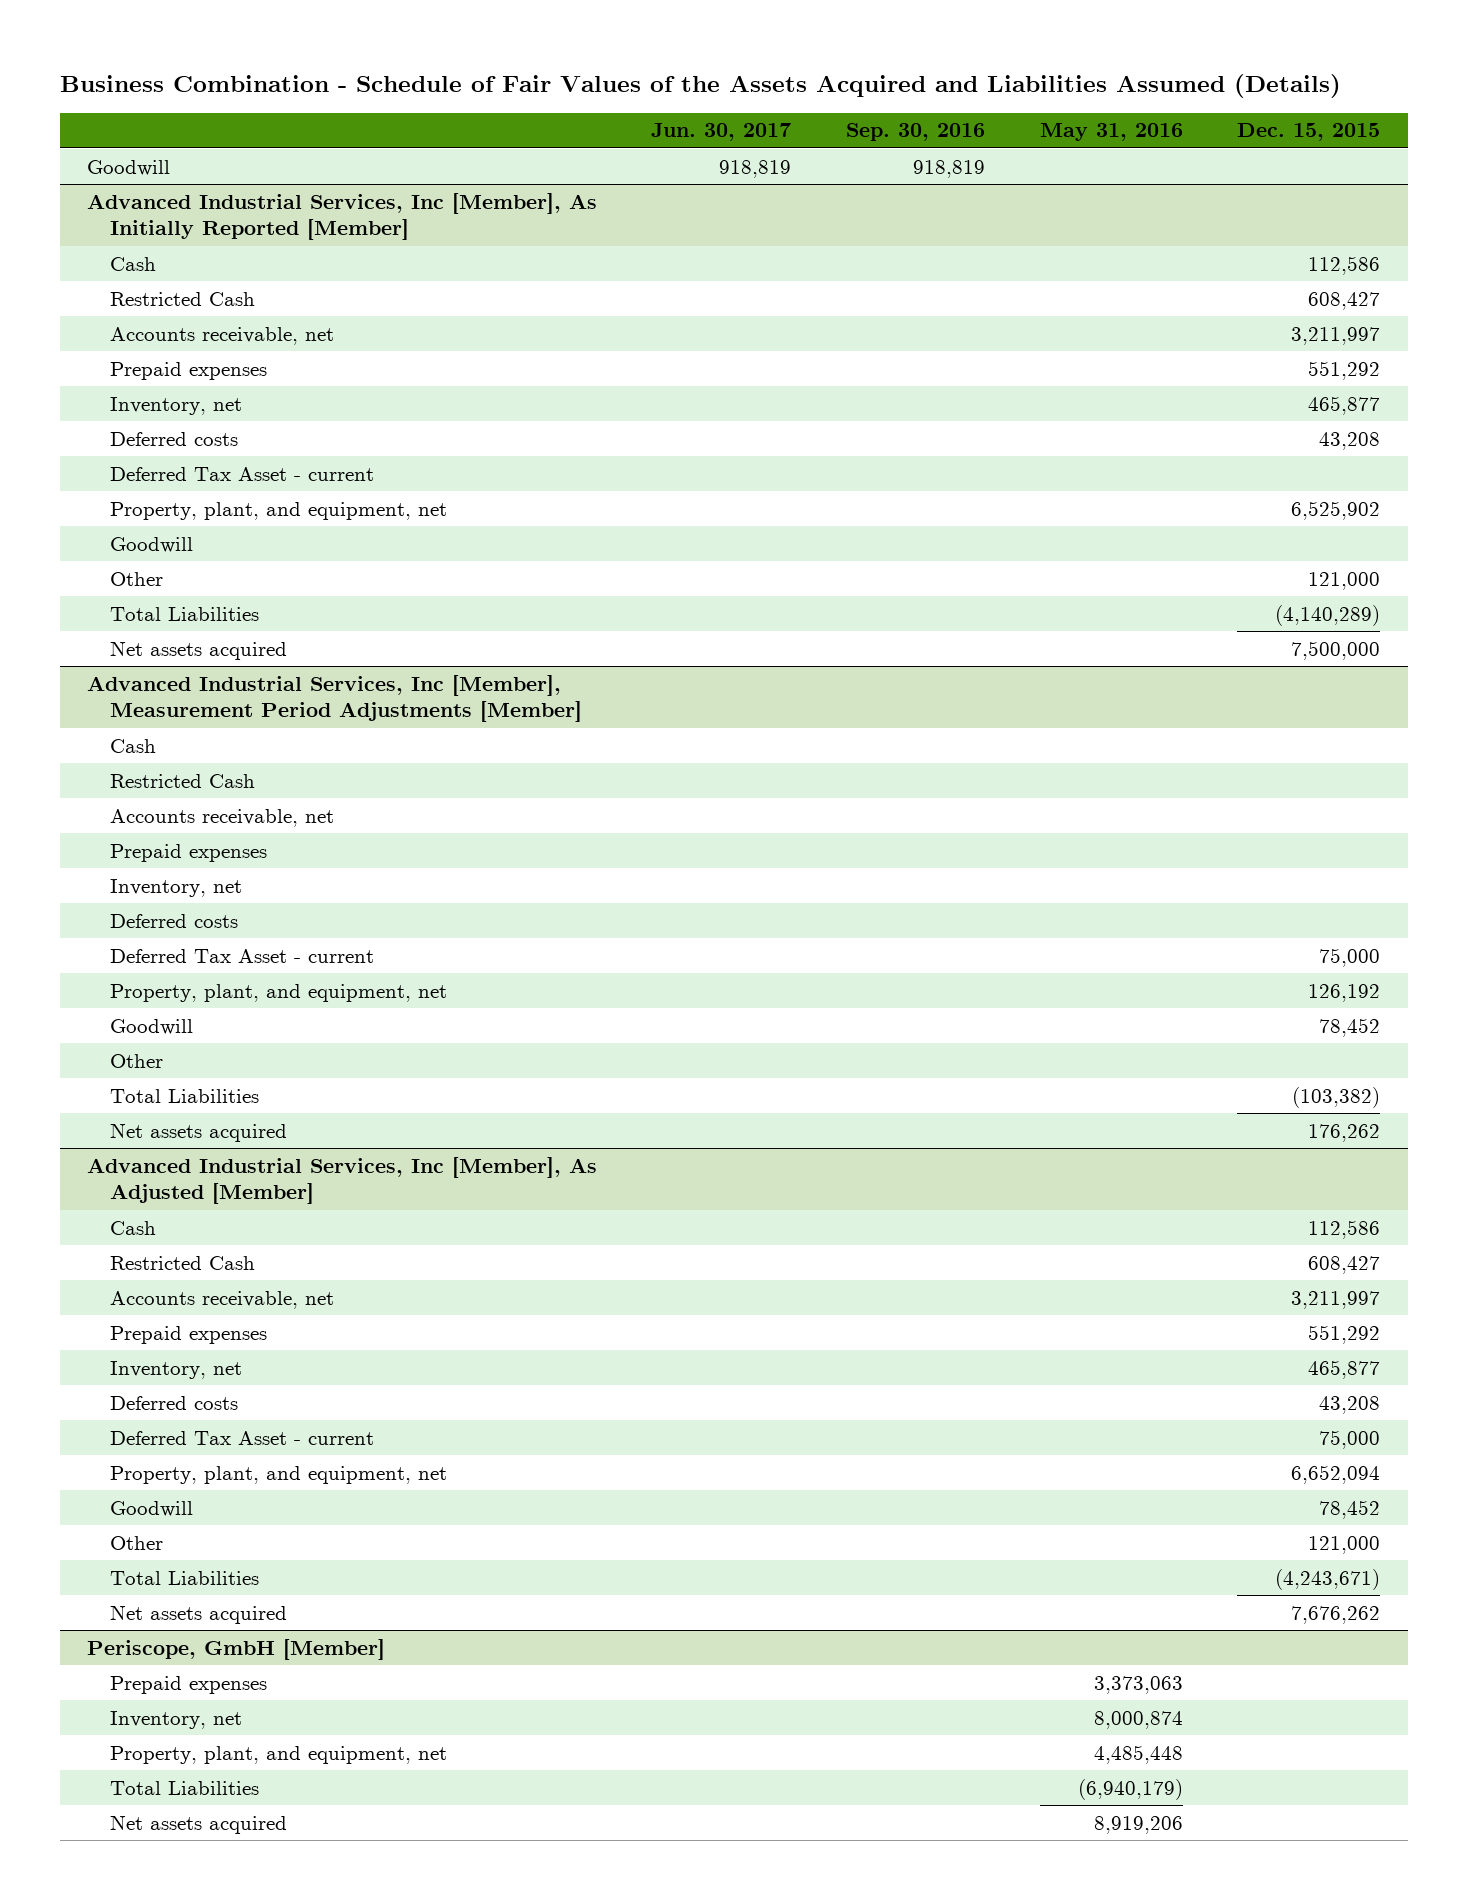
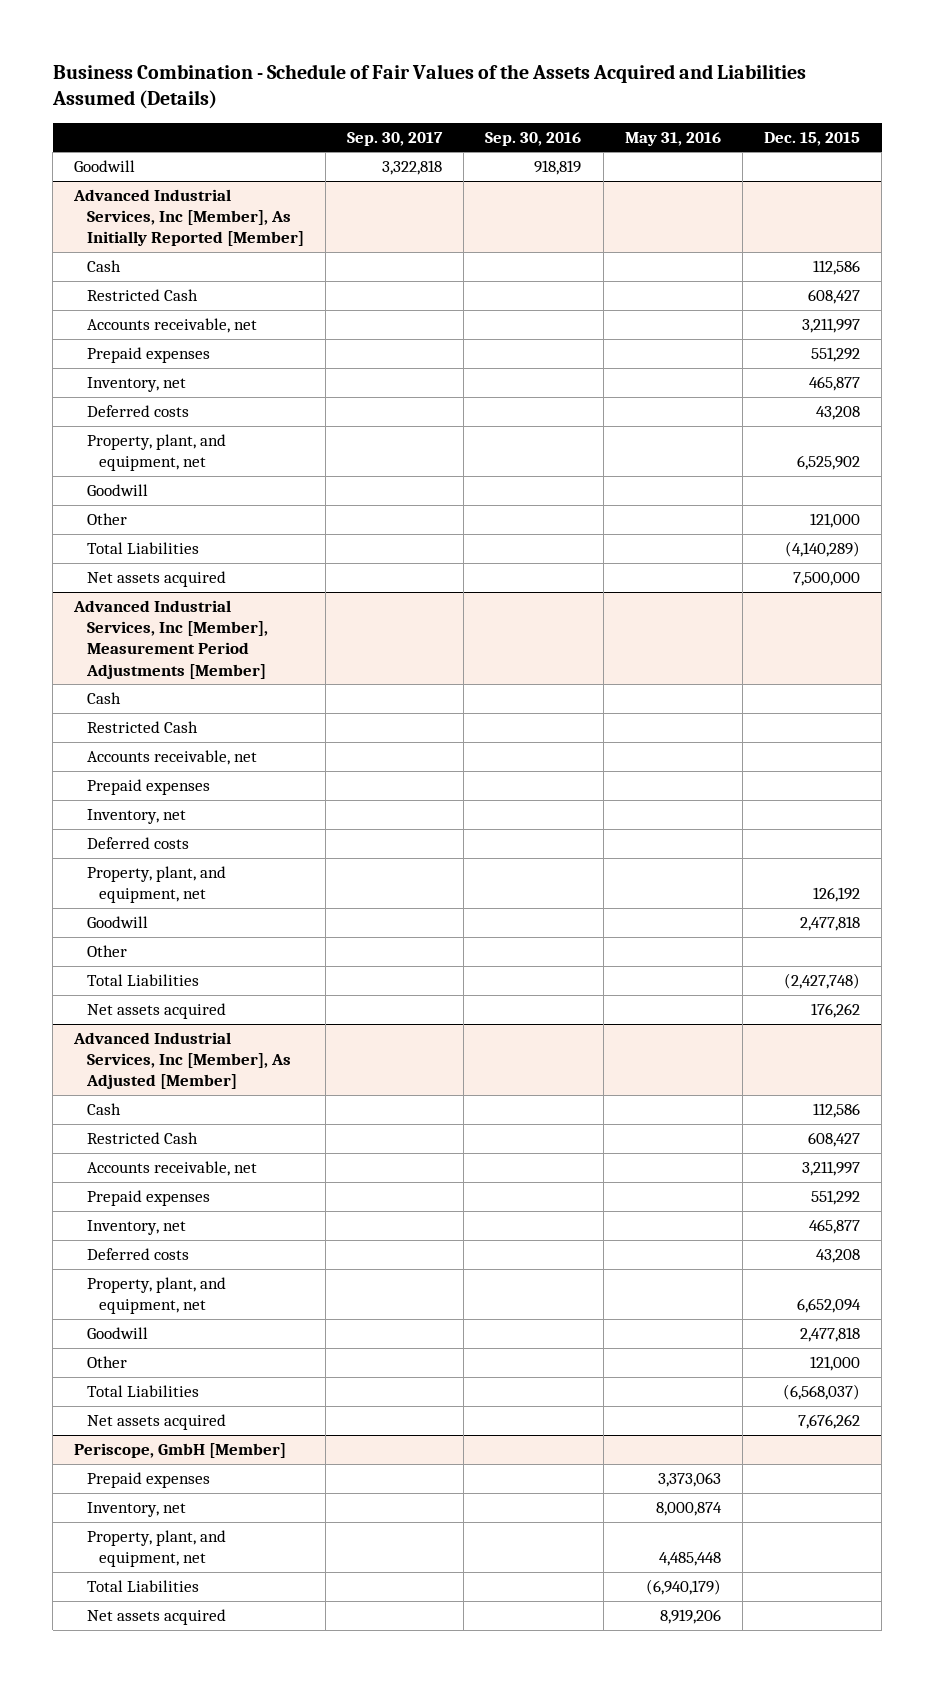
[651,123,792,142] Jun. 30, 2017 -> none
none -> [347,131,444,146] Sep. 30, 2017
[109,466,374,481] Deferred Tax Asset - current -> none
[109,948,374,963] Deferred Tax Asset - current -> none
[1319,1017,1381,1037] 78,452 -> [800,916,861,932] 2,477,818
[1292,1086,1381,1108] (103,382) -> [784,973,861,990] (2,427,748)
[109,1430,374,1445] Deferred Tax Asset - current -> none
[1319,1499,1381,1519] 78,452 -> [800,1327,861,1343] 2,477,818
[1275,1568,1381,1590] (4,243,671) -> [783,1384,861,1401] (6,568,037)

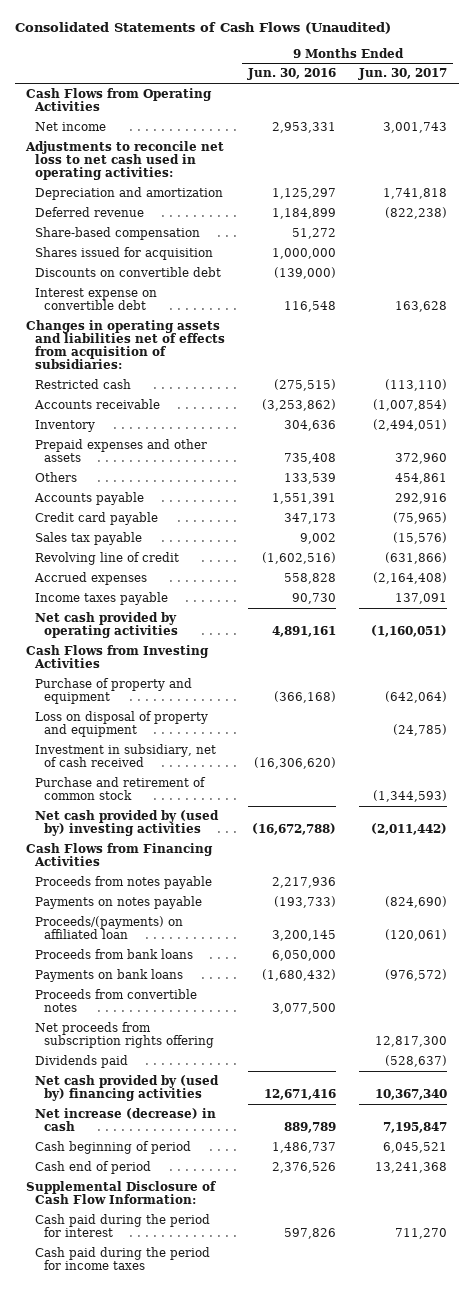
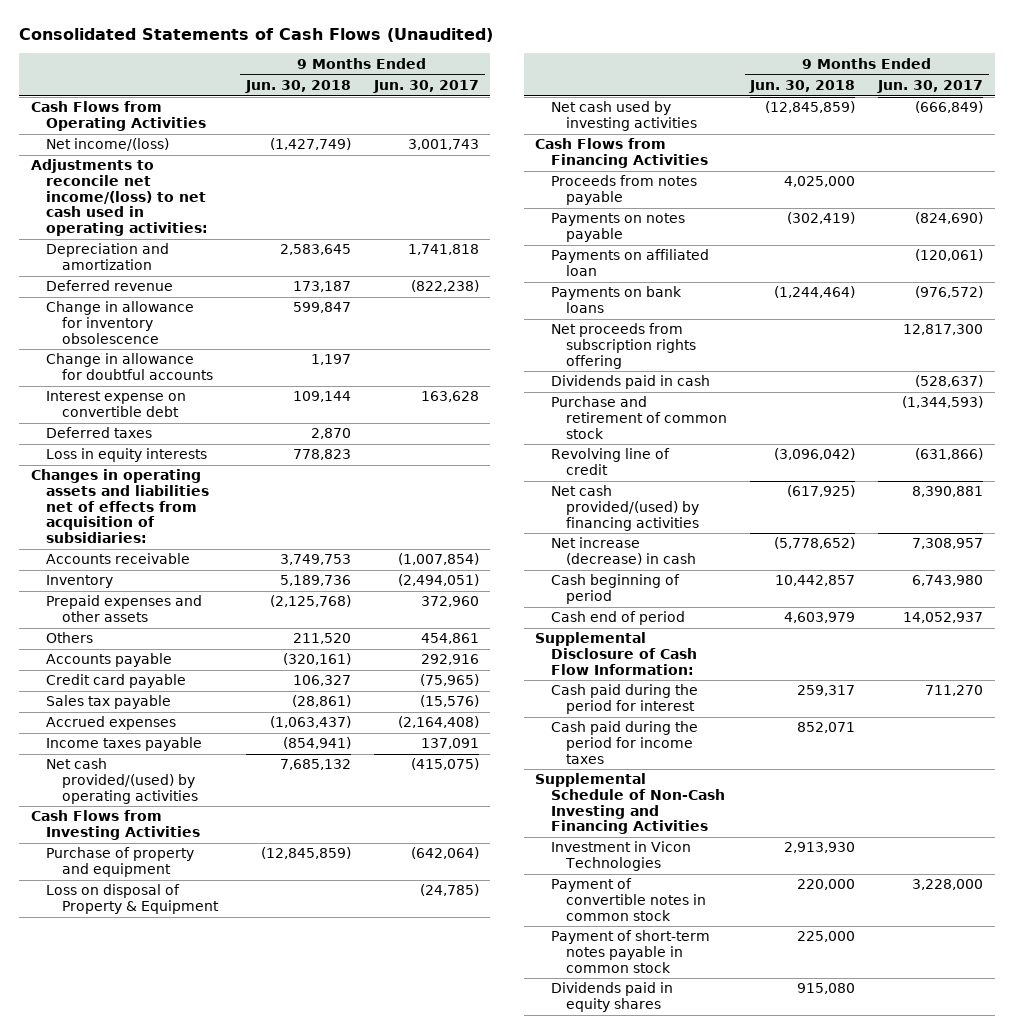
[247,68,337,81] Jun. 30, 2016 -> none
none -> [244,79,351,93] Jun. 30, 2018
[35,122,107,132] Net income -> [46,138,170,152] Net income/(loss)
[25,141,225,181] Adjustments to reconcile net loss to net cash used in operating activities: -> [30,159,209,236] Adjustments to reconcile net income/(loss) to net cash used in operating activities:
[35,227,201,241] Share-based compensation -> none
[35,247,214,261] Shares issued for acquisition -> none
[35,267,222,278] Discounts on convertible debt -> none
none -> [46,301,195,344] Change in allowance for inventory obsolescence
none -> [46,353,213,381] Change in allowance for doubtful accounts
none -> [46,427,153,439] Deferred taxes
none -> [46,448,208,463] Loss in equity interests
[35,379,132,390] Restricted cash -> none
[35,612,178,639] Net cash provided by operating activities -> [46,758,198,804] Net cash provided/(used) by operating activities
[371,625,448,638] (1,160,051) -> [410,758,479,771] (415,075)
[35,744,217,768] Investment in subsidiary, net of cash received -> none
[35,711,209,738] Loss on disposal of property and equipment -> [46,884,219,915] Loss on disposal of Property & Equipment
[35,810,220,837] Net cash provided by (used by) investing activities -> [550,101,698,132] Net cash used by investing activities
[371,823,448,836] (2,011,442) -> [915,101,984,114] (666,849)
[35,949,194,960] Proceeds from bank loans -> none
[35,916,184,940] Proceeds/(payments) on affiliated loan -> [550,249,709,277] Payments on affiliated loan
[35,989,198,1013] Proceeds from convertible notes -> none
[35,1055,129,1069] Dividends paid -> [550,375,710,390] Dividends paid in cash
[35,777,207,801] Purchase and retirement of common stock -> [550,396,728,439] Purchase and retirement of common stock
[35,552,180,566] Revolving line of credit -> [550,448,670,476] Revolving line of credit
[35,1075,220,1102] Net cash provided by (used by) financing activities -> [550,485,700,531] Net cash provided/(used) by financing activities
[375,1089,448,1101] 10,367,340 -> [912,486,984,498] 8,390,881
[383,1122,448,1134] 7,195,847 -> [912,538,984,550] 7,308,957
[383,1142,448,1154] 6,045,521 -> [912,575,984,587] 6,743,980
[375,1162,448,1174] 13,241,368 -> [903,612,984,624] 14,052,937
none -> [535,773,725,835] Supplemental Schedule of Non-Cash Investing and Financing Activities
none -> [550,841,691,872] Investment in Vicon Technologies
none -> [550,878,707,921] Payment of convertible notes in common stock
none -> [550,930,710,973] Payment of short-term notes payable in common stock
none -> [550,982,673,1013] Dividends paid in equity shares

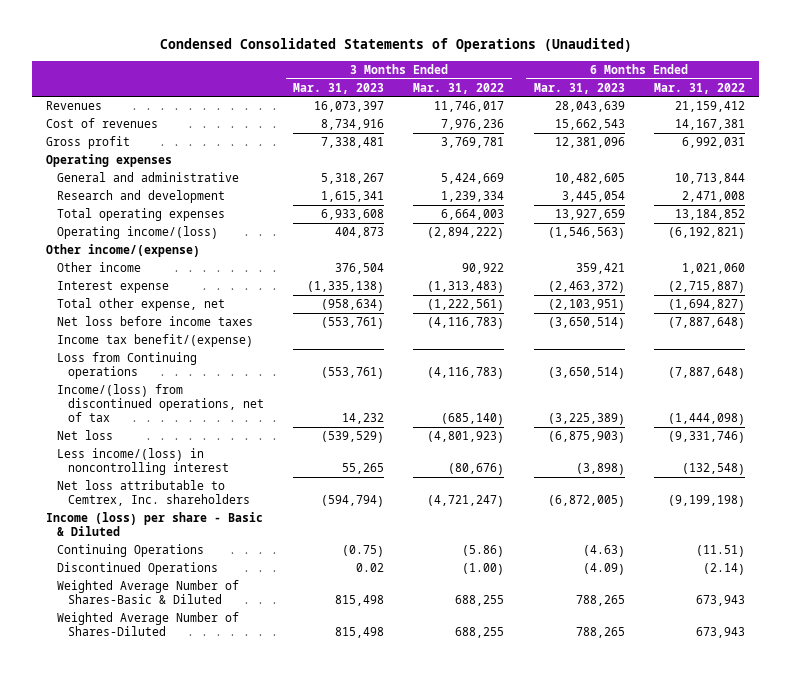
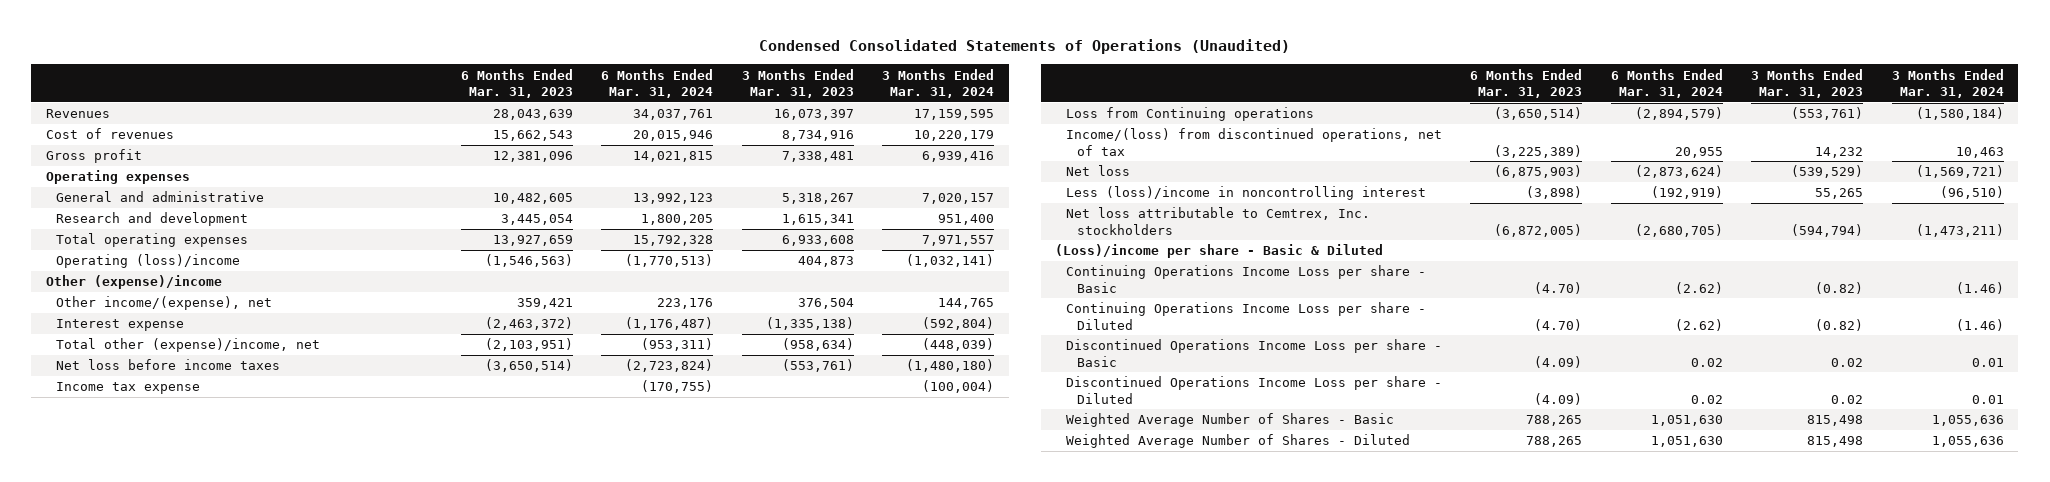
[413,82,505,94] Mar. 31, 2022 -> none
[653,82,745,94] Mar. 31, 2022 -> none
none -> [601,68,714,98] 6 Months Ended Mar. 31, 2024
none -> [882,68,995,98] 3 Months Ended Mar. 31, 2024
[57,226,219,240] Operating income/(loss) -> [56,254,241,269] Operating (loss)/income
[46,244,201,258] Other income/(expense) -> [45,275,222,290] Other (expense)/income
[57,262,142,273] Other income -> [56,296,273,311] Other income/(expense), net
[57,298,226,312] Total other expense, net -> [56,338,321,353] Total other (expense)/income, net
[57,334,254,348] Income tax benefit/(expense) -> [56,382,201,395] Income tax expense
[57,448,229,476] Less income/(loss) in noncontrolling interest -> [1065,186,1426,201] Less (loss)/income in noncontrolling interest
[57,480,250,507] Net loss attributable to Cemtrex, Inc. shareholders -> [1065,207,1370,235] Net loss attributable to Cemtrex, Inc. stockholders
[46,512,264,537] Income (loss) per share - Basic & Diluted -> [1055,244,1384,259] (Loss)/income per share - Basic & Diluted
[57,544,205,558] Continuing Operations -> [1065,265,1426,293] Continuing Operations Income Loss per share - Basic
[341,545,384,558] (0.75) -> [1815,281,1864,294] (0.82)
[582,545,625,558] (4.63) -> [1534,281,1583,294] (4.70)
none -> [1065,302,1426,330] Continuing Operations Income Loss per share - Diluted
[57,562,219,576] Discontinued Operations -> [1065,339,1442,367] Discontinued Operations Income Loss per share - Basic
none -> [1065,376,1442,404] Discontinued Operations Income Loss per share - Diluted
[57,580,240,605] Weighted Average Number of Shares-Basic & Diluted -> [1065,413,1394,428] Weighted Average Number of Shares - Basic
[57,612,240,637] Weighted Average Number of Shares-Diluted -> [1065,434,1410,449] Weighted Average Number of Shares - Diluted

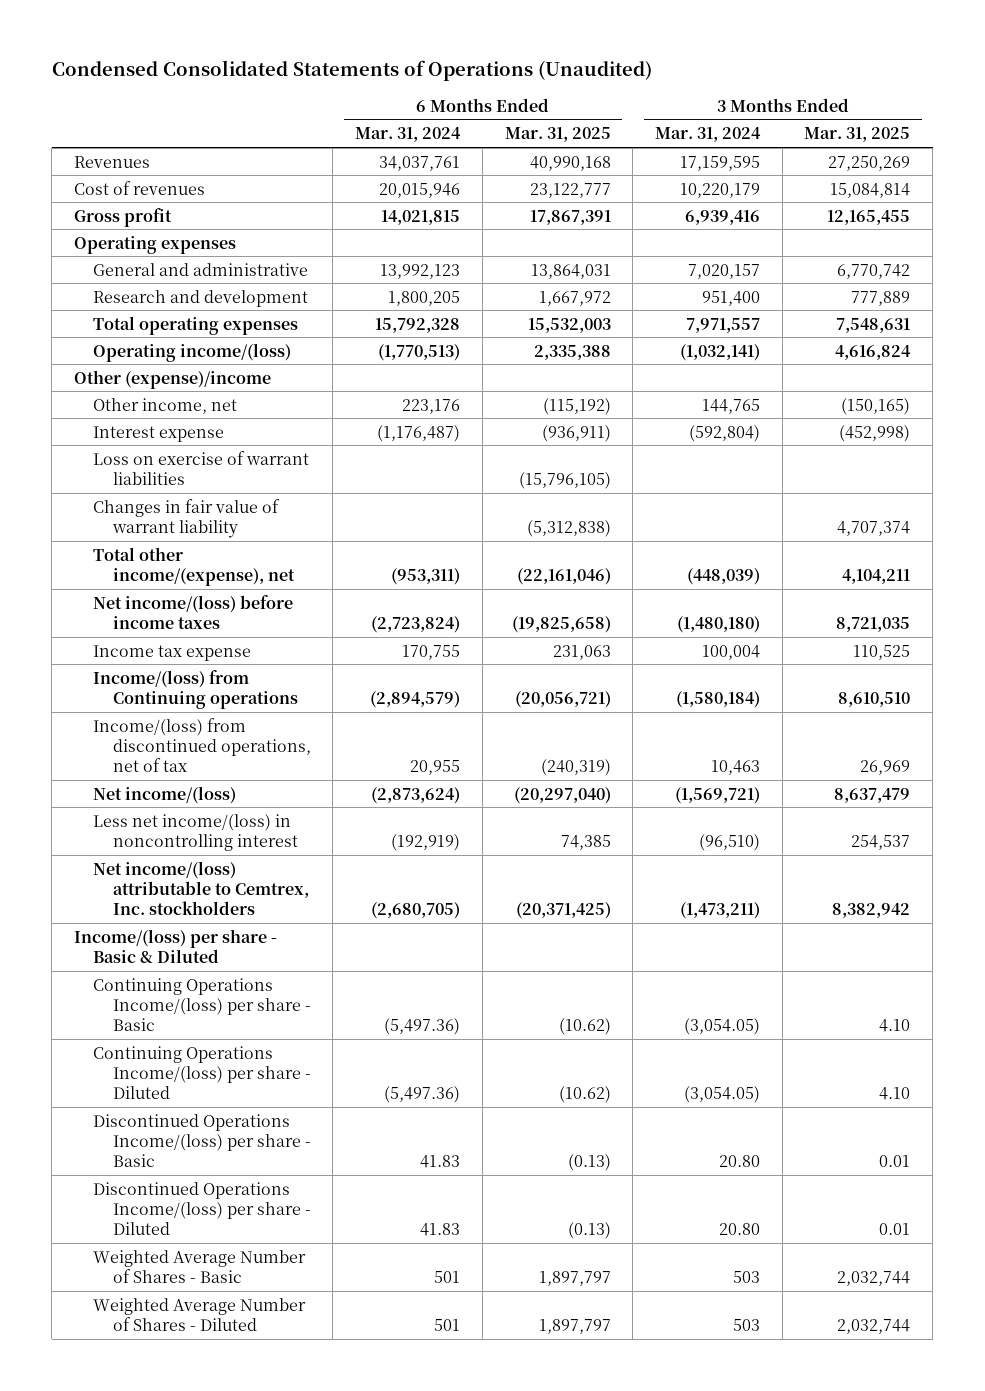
[460,68,573,98] 6 Months Ended Mar. 31, 2023 -> none
[741,68,854,98] 3 Months Ended Mar. 31, 2023 -> none
none -> [504,127,611,143] Mar. 31, 2025
none -> [804,127,911,143] Mar. 31, 2025
[56,254,241,269] Operating (loss)/income -> [93,342,292,362] Operating income/(loss)
[56,296,273,311] Other income/(expense), net -> [93,397,238,414] Other income, net
none -> [93,450,310,485] Loss on exercise of warrant liabilities
none -> [93,498,281,538] Changes in fair value of warrant liability
[56,338,321,353] Total other (expense)/income, net -> [93,546,295,586] Total other income/(expense), net
[56,359,281,371] Net loss before income taxes -> [93,594,294,629] Net income/(loss) before income taxes
[641,380,714,394] (170,755) -> [402,644,461,660] 170,755
[922,380,995,394] (100,004) -> [702,644,761,660] 100,004
[1065,107,1314,122] Loss from Continuing operations -> [93,669,298,709] Income/(loss) from Continuing operations
[1065,165,1130,177] Net loss -> [93,785,237,804] Net income/(loss)
[1065,186,1426,201] Less (loss)/income in noncontrolling interest -> [93,813,298,851] Less net income/(loss) in noncontrolling interest
[1065,207,1370,235] Net loss attributable to Cemtrex, Inc. stockholders -> [93,860,309,916] Net income/(loss) attributable to Cemtrex, Inc. stockholders
[1055,244,1384,259] (Loss)/income per share - Basic & Diluted -> [74,928,278,963] Income/(loss) per share - Basic & Diluted
[1065,265,1426,293] Continuing Operations Income Loss per share - Basic -> [93,977,311,1032] Continuing Operations Income/(loss) per share - Basic
[1674,281,1723,294] (2.62) -> [384,1018,461,1036] (5,497.36)
[1955,281,2004,294] (1.46) -> [684,1018,761,1036] (3,054.05)
[1065,302,1426,330] Continuing Operations Income Loss per share - Diluted -> [93,1045,311,1100] Continuing Operations Income/(loss) per share - Diluted
[1674,318,1723,331] (2.62) -> [384,1086,461,1104] (5,497.36)
[1955,318,2004,331] (1.46) -> [684,1086,761,1104] (3,054.05)
[1065,339,1442,367] Discontinued Operations Income Loss per share - Basic -> [93,1113,311,1168] Discontinued Operations Income/(loss) per share - Basic
[1690,357,1723,367] 0.02 -> [420,1155,461,1169] 41.83
[1971,357,2004,367] 0.01 -> [719,1155,761,1168] 20.80
[1065,376,1442,404] Discontinued Operations Income Loss per share - Diluted -> [93,1181,311,1236] Discontinued Operations Income/(loss) per share - Diluted
[1690,394,1723,404] 0.02 -> [420,1223,461,1237] 41.83
[1971,394,2004,404] 0.01 -> [719,1223,761,1236] 20.80
[1650,415,1723,427] 1,051,630 -> [434,1270,461,1283] 501
[1931,415,2004,427] 1,055,636 -> [733,1270,761,1283] 503
[1650,436,1723,448] 1,051,630 -> [434,1318,461,1331] 501
[1931,436,2004,448] 1,055,636 -> [733,1318,761,1331] 503

